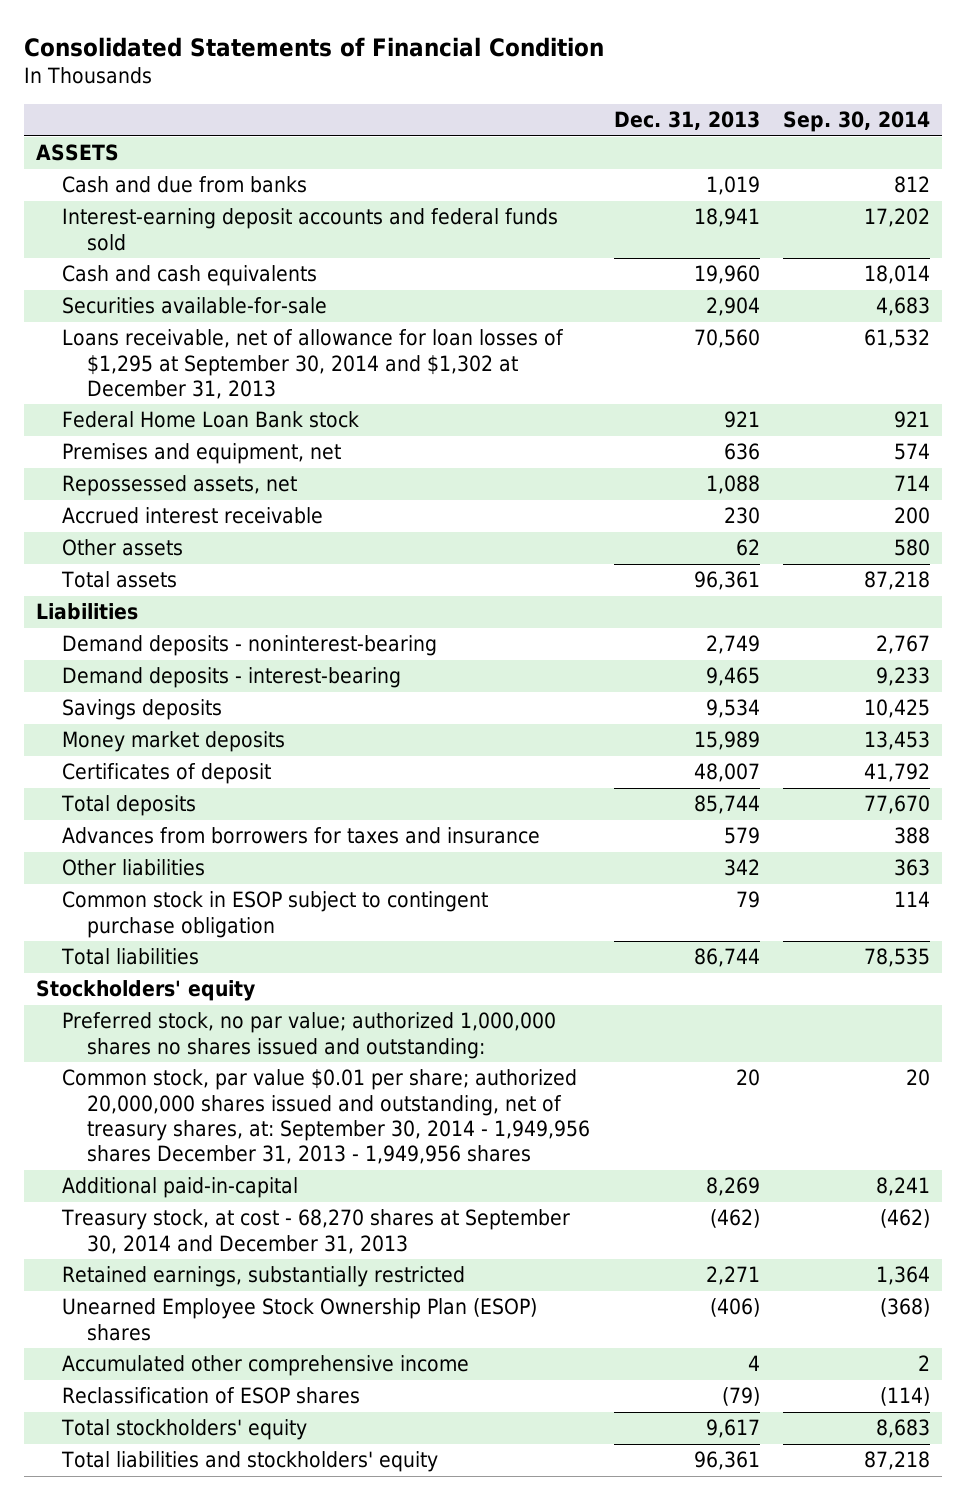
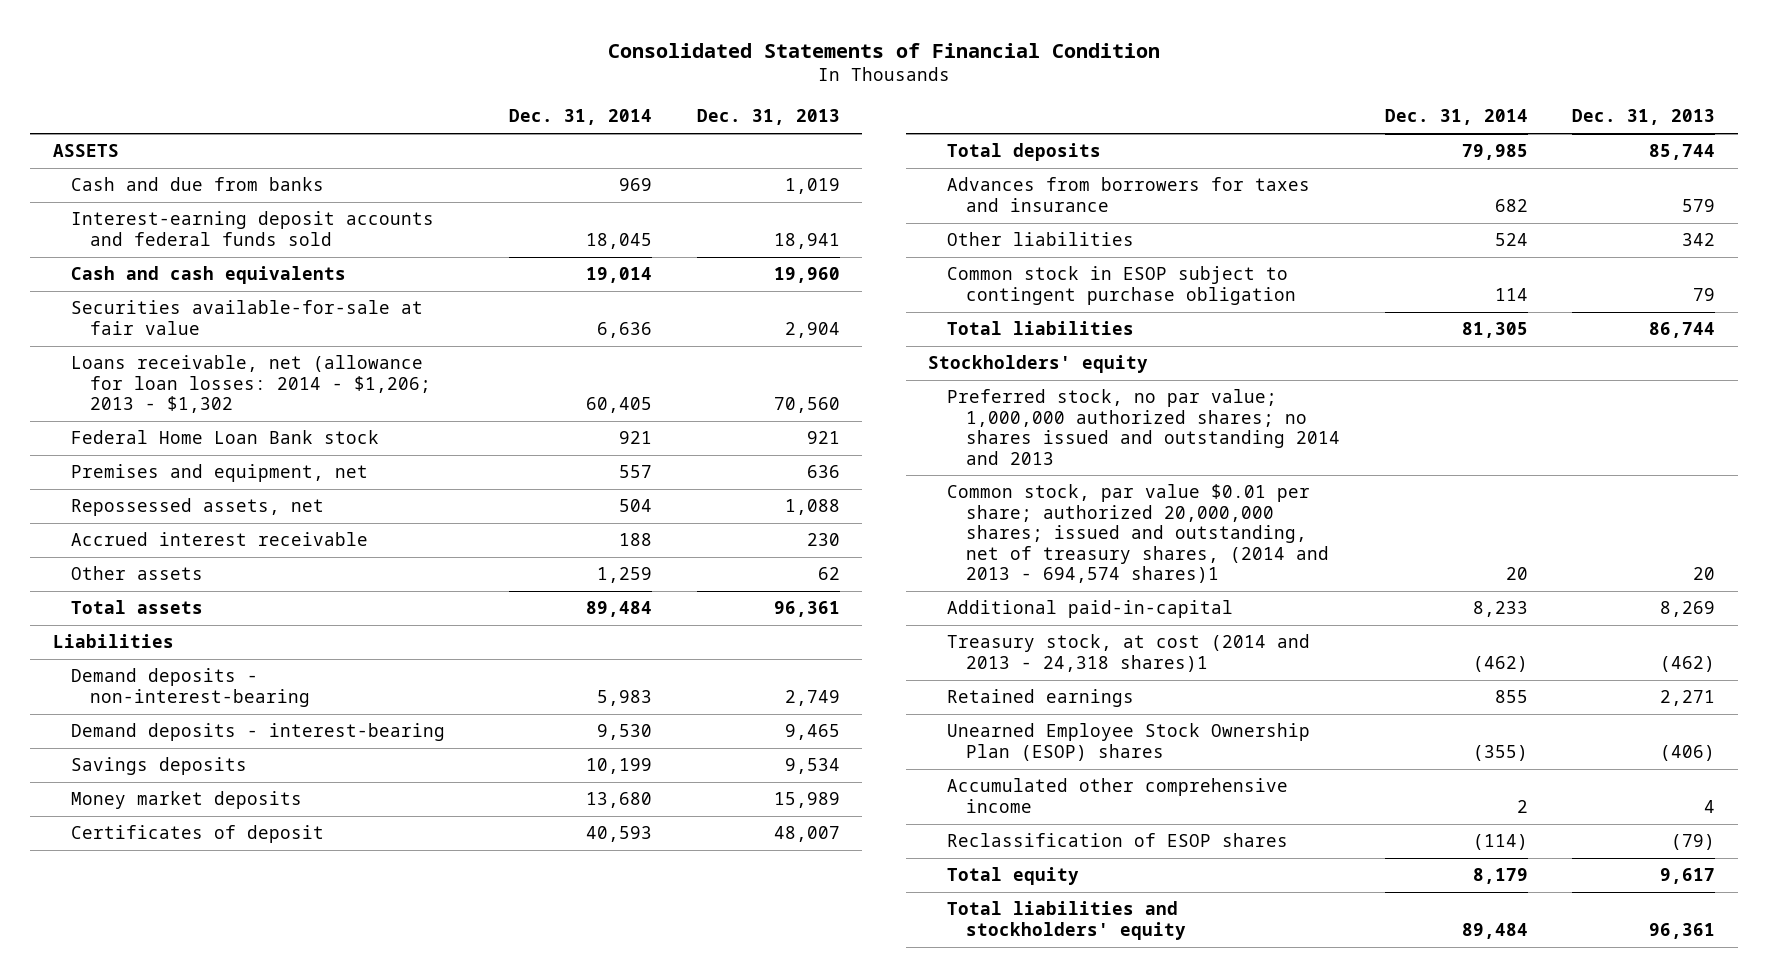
[783,111,931,133] Sep. 30, 2014 -> none
none -> [509,109,653,126] Dec. 31, 2014
[61,297,327,315] Securities available-for-sale -> [71,300,424,335] Securities available-for-sale at fair value
[61,329,564,399] Loans receivable, net of allowance for loan losses of $1,295 at September 30, 2014 and $1,302 at December 31, 2013 -> [71,355,432,414] Loans receivable, net (allowance for loan losses: 2014 - $1,206; 2013 - $1,302
[61,635,437,657] Demand deposits - noninterest-bearing -> [71,668,311,707] Demand deposits - non-interest-bearing
[61,1012,556,1059] Preferred stock, no par value; authorized 1,000,000 shares no shares issued and outstanding: -> [947,389,1341,465] Preferred stock, no par value; 1,000,000 authorized shares; no shares issued and outstanding 2014 and 2013
[61,1069,591,1165] Common stock, par value $0.01 per share; authorized 20,000,000 shares issued and outstanding, net of treasury shares, at: September 30, 2014 - 1,949,956 shares December 31, 2013 - 1,949,956 shares -> [947,484,1330,584] Common stock, par value $0.01 per share; authorized 20,000,000 shares; issued and outstanding, net of treasury shares, (2014 and 2013 - 694,574 shares)1
[60,1209,570,1254] Treasury stock, at cost - 68,270 shares at September 30, 2014 and December 31, 2013 -> [947,634,1311,672] Treasury stock, at cost (2014 and 2013 - 24,318 shares)1
[61,1266,465,1288] Retained earnings, substantially restricted -> [947,689,1135,708] Retained earnings
[60,1419,307,1441] Total stockholders' equity -> [947,867,1080,886] Total equity

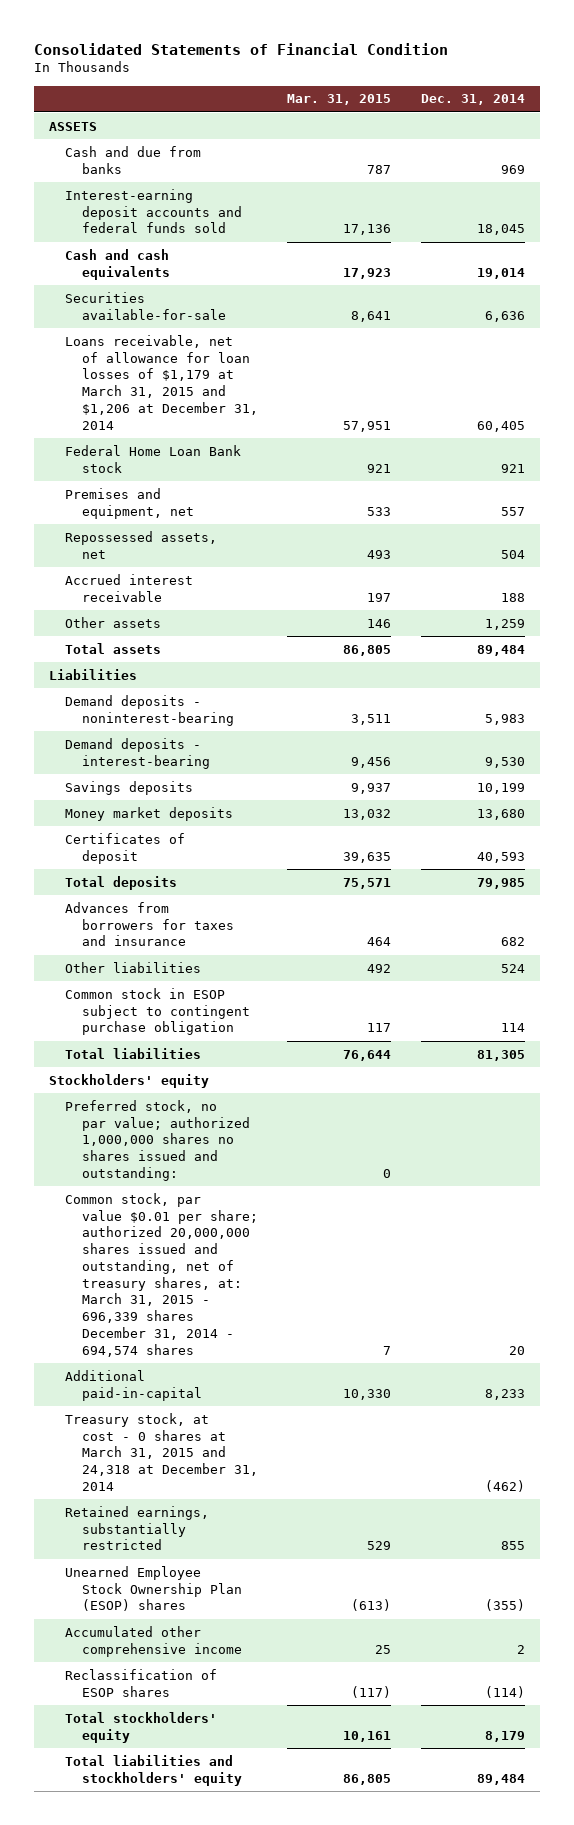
[696,109,840,126] Dec. 31, 2013 -> none
none -> [287,94,392,106] Mar. 31, 2015
[71,300,424,335] Securities available-for-sale at fair value -> [65,291,226,320] Securities available-for-sale
[71,355,432,414] Loans receivable, net (allowance for loan losses: 2014 - $1,206; 2013 - $1,302 -> [65,334,258,430] Loans receivable, net of allowance for loan losses of $1,179 at March 31, 2015 and $1,206 at December 31, 2014
[71,668,311,707] Demand deposits - non-interest-bearing -> [65,694,234,726] Demand deposits - noninterest-bearing
[947,389,1341,465] Preferred stock, no par value; 1,000,000 authorized shares; no shares issued and outstanding 2014 and 2013 -> [65,1099,250,1181] Preferred stock, no par value; authorized 1,000,000 shares no shares issued and outstanding:
[947,484,1330,584] Common stock, par value $0.01 per share; authorized 20,000,000 shares; issued and outstanding, net of treasury shares, (2014 and 2013 - 694,574 shares)1 -> [65,1192,258,1357] Common stock, par value $0.01 per share; authorized 20,000,000 shares issued and outstanding, net of treasury shares, at: March 31, 2015 - 696,339 shares December 31, 2014 - 694,574 shares
[947,634,1311,672] Treasury stock, at cost (2014 and 2013 - 24,318 shares)1 -> [65,1412,258,1491] Treasury stock, at cost - 0 shares at March 31, 2015 and 24,318 at December 31, 2014
[947,689,1135,708] Retained earnings -> [65,1505,210,1551] Retained earnings, substantially restricted
[947,867,1080,886] Total equity -> [65,1711,218,1743] Total stockholders' equity

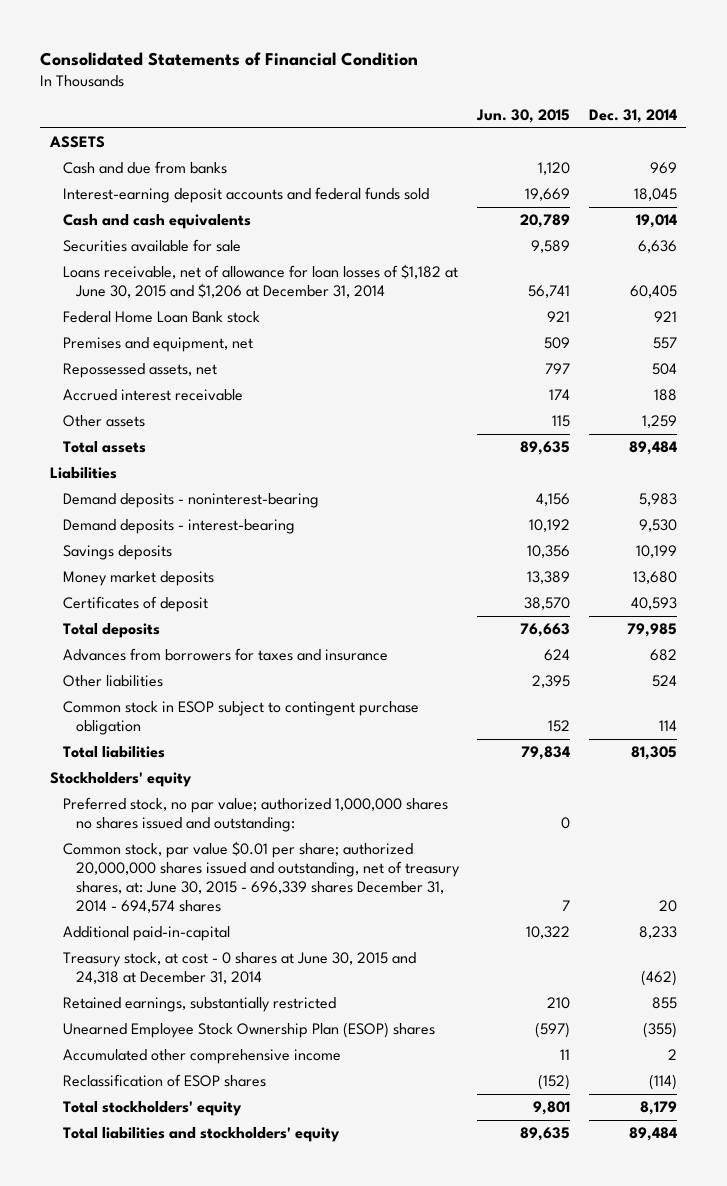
[287,94,392,106] Mar. 31, 2015 -> none
none -> [476,109,571,124] Jun. 30, 2015
[65,291,226,320] Securities available-for-sale -> [62,239,241,253] Securities available for sale
[65,334,258,430] Loans receivable, net of allowance for loan losses of $1,179 at March 31, 2015 and $1,206 at December 31, 2014 -> [62,264,458,299] Loans receivable, net of allowance for loan losses of $1,182 at June 30, 2015 and $1,206 at December 31, 2014
[65,1192,258,1357] Common stock, par value $0.01 per share; authorized 20,000,000 shares issued and outstanding, net of treasury shares, at: March 31, 2015 - 696,339 shares December 31, 2014 - 694,574 shares -> [62,841,460,913] Common stock, par value $0.01 per share; authorized 20,000,000 shares issued and outstanding, net of treasury shares, at: June 30, 2015 - 696,339 shares December 31, 2014 - 694,574 shares
[65,1412,258,1491] Treasury stock, at cost - 0 shares at March 31, 2015 and 24,318 at December 31, 2014 -> [62,952,416,985] Treasury stock, at cost - 0 shares at June 30, 2015 and 24,318 at December 31, 2014

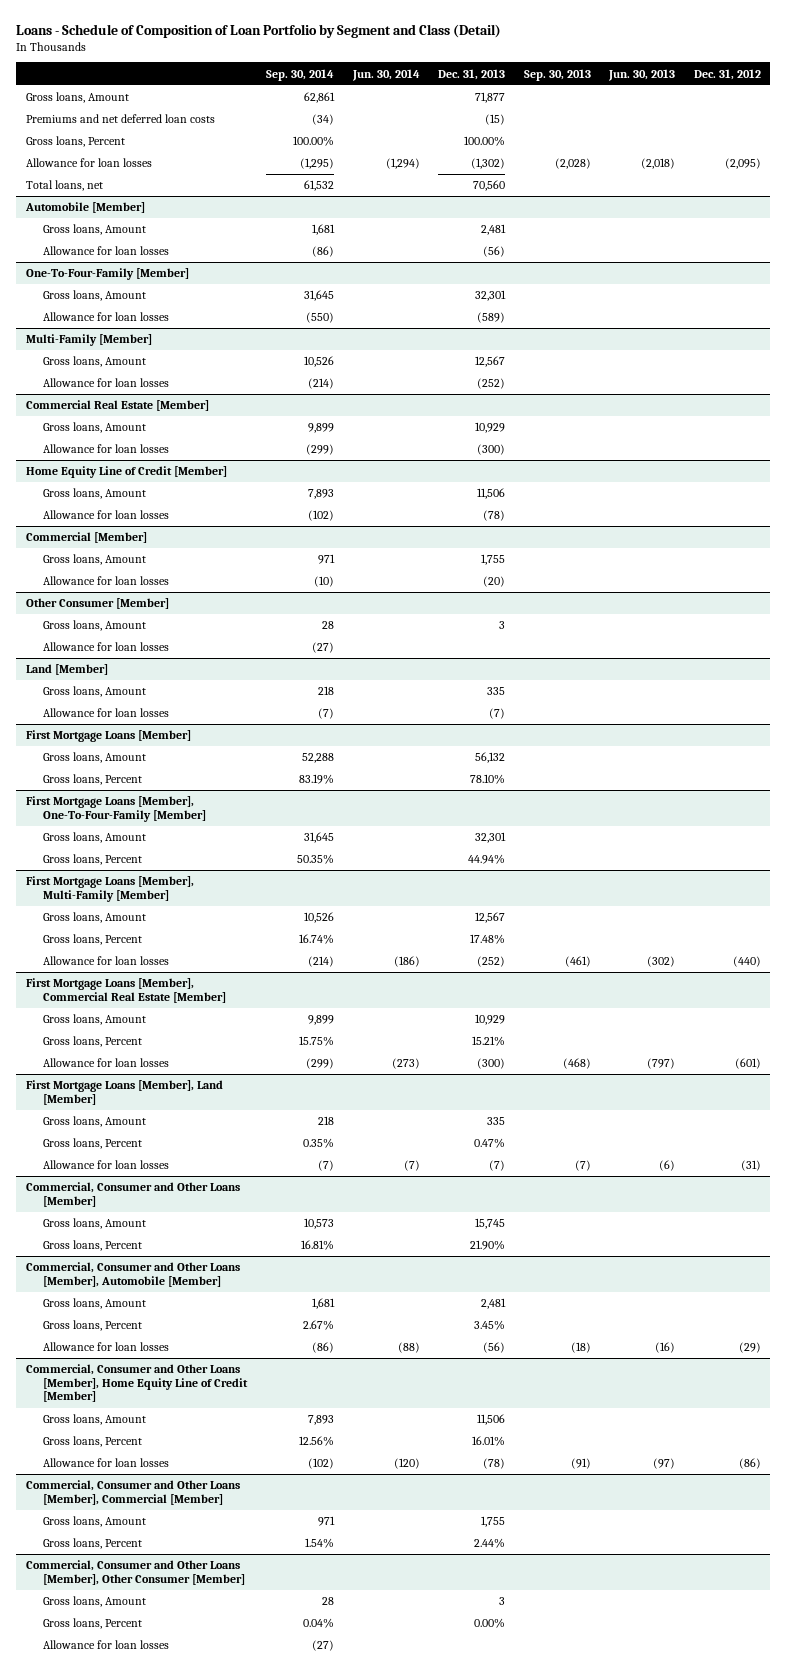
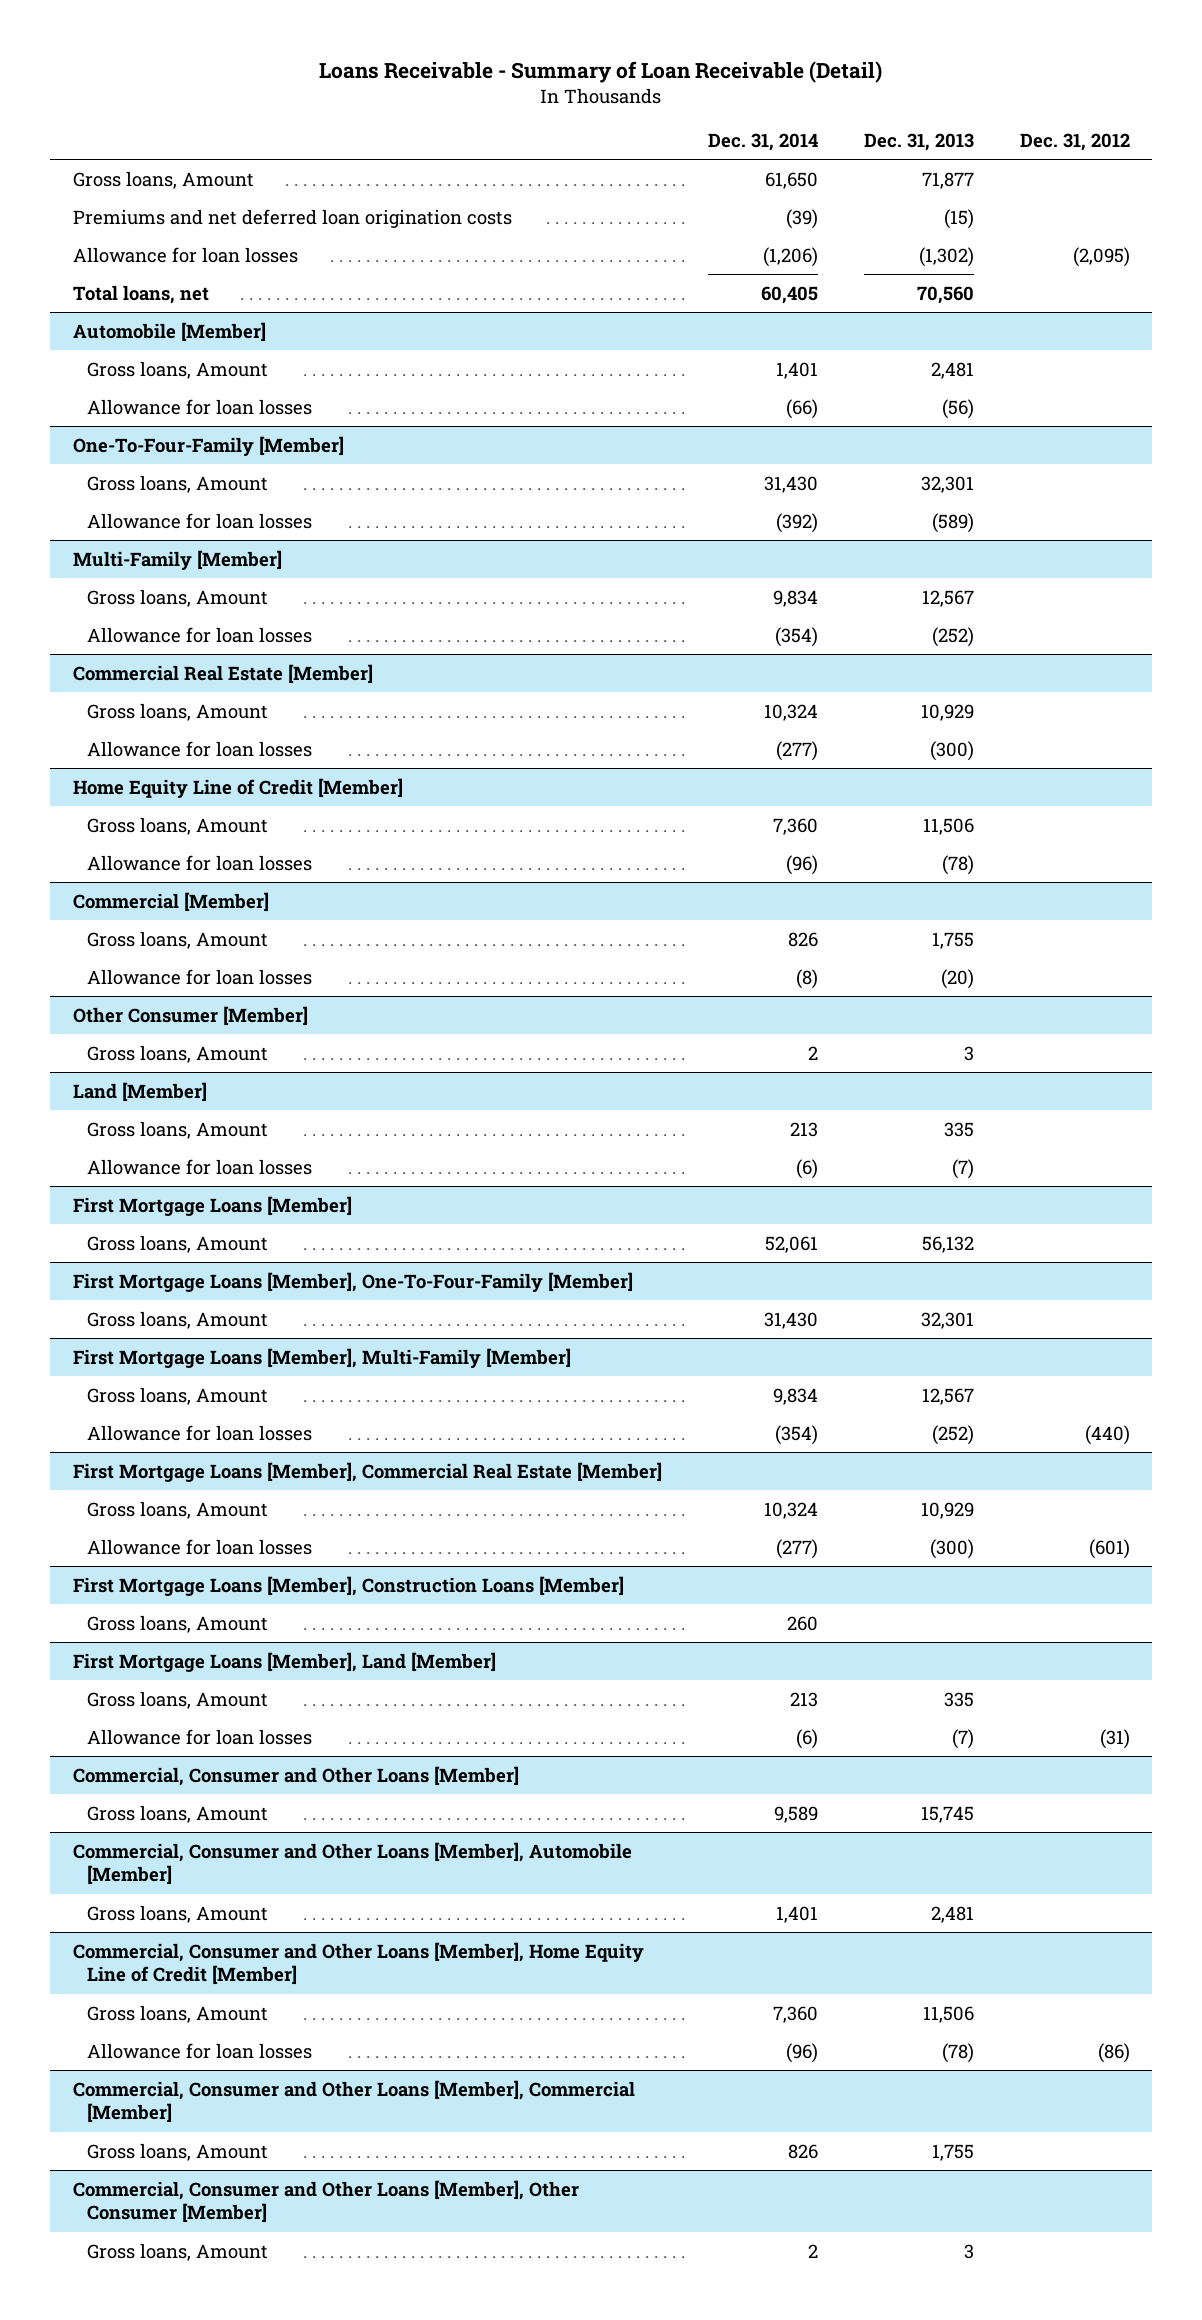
[16,23,502,38] Loans - Schedule of Composition of Loan Portfolio by Segment and Class (Detail) -> [319,61,883,84] Loans Receivable - Summary of Loan Receivable (Detail)
[265,68,334,81] Sep. 30, 2014 -> none
[351,68,420,81] Jun. 30, 2014 -> none
[523,68,591,81] Sep. 30, 2013 -> none
[608,68,676,81] Jun. 30, 2013 -> none
none -> [707,133,818,152] Dec. 31, 2014
[25,136,125,148] Gross loans, Percent -> none
[25,114,215,124] Premiums and net deferred loan costs -> [72,208,512,228] Premiums and net deferred loan origination costs
[43,642,170,652] Allowance for loan losses -> none
[43,774,143,786] Gross loans, Percent -> none
[43,854,143,866] Gross loans, Percent -> none
[43,934,143,946] Gross loans, Percent -> none
[43,1036,143,1048] Gross loans, Percent -> none
none -> [72,1575,624,1596] First Mortgage Loans [Member], Construction Loans [Member]
none -> [87,1614,269,1633] Gross loans, Amount
[43,1138,143,1150] Gross loans, Percent -> none
[43,1240,143,1252] Gross loans, Percent -> none
[43,1320,143,1332] Gross loans, Percent -> none
[43,1342,170,1352] Allowance for loan losses -> none
[43,1436,143,1448] Gross loans, Percent -> none
[43,1538,143,1550] Gross loans, Percent -> none
[43,1618,143,1630] Gross loans, Percent -> none
[43,1640,170,1650] Allowance for loan losses -> none

